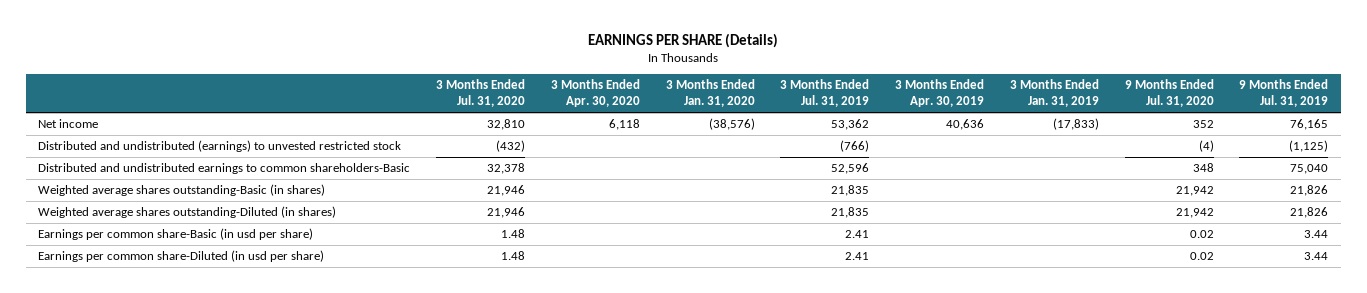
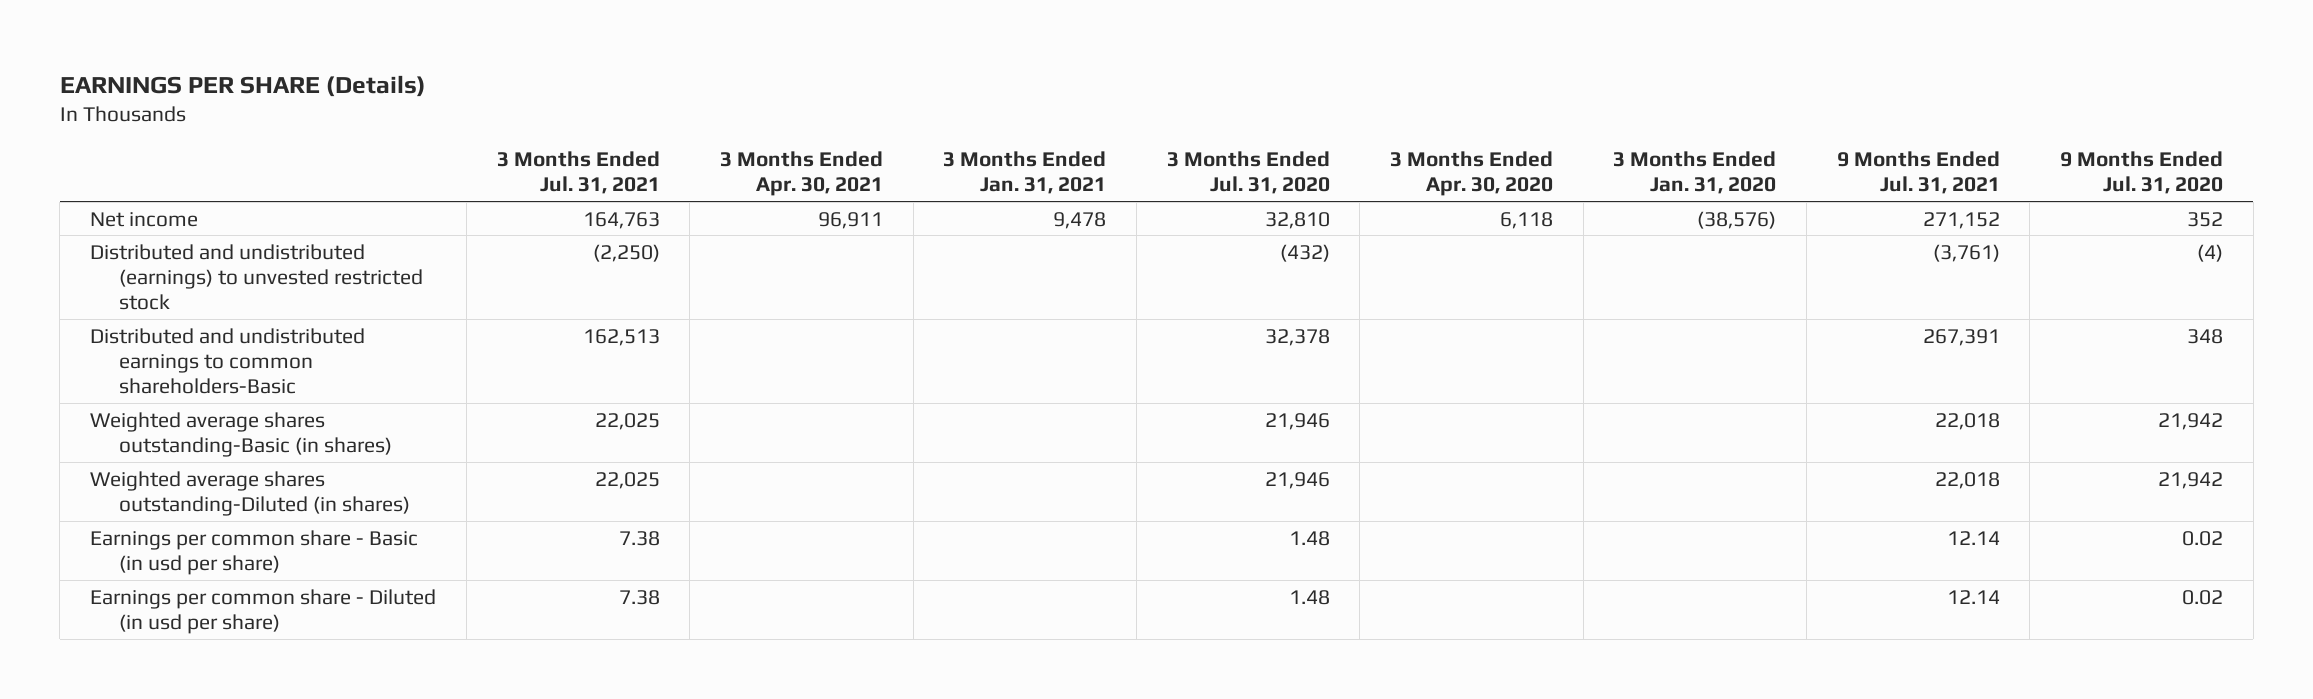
[780,79,870,108] 3 Months Ended Jul. 31, 2019 -> none
[895,79,985,108] 3 Months Ended Apr. 30, 2019 -> none
[1009,79,1099,108] 3 Months Ended Jan. 31, 2019 -> none
[1239,79,1329,108] 9 Months Ended Jul. 31, 2019 -> none
none -> [496,151,660,195] 3 Months Ended Jul. 31, 2021
none -> [719,151,883,197] 3 Months Ended Apr. 30, 2021
none -> [943,151,1107,195] 3 Months Ended Jan. 31, 2021
none -> [1836,151,2000,195] 9 Months Ended Jul. 31, 2021
[38,228,314,241] Earnings per common share-Basic (in usd per share) -> [90,529,419,575] Earnings per common share - Basic (in usd per share)
[38,250,325,263] Earnings per common share-Diluted (in usd per share) -> [90,588,437,634] Earnings per common share - Diluted (in usd per share)

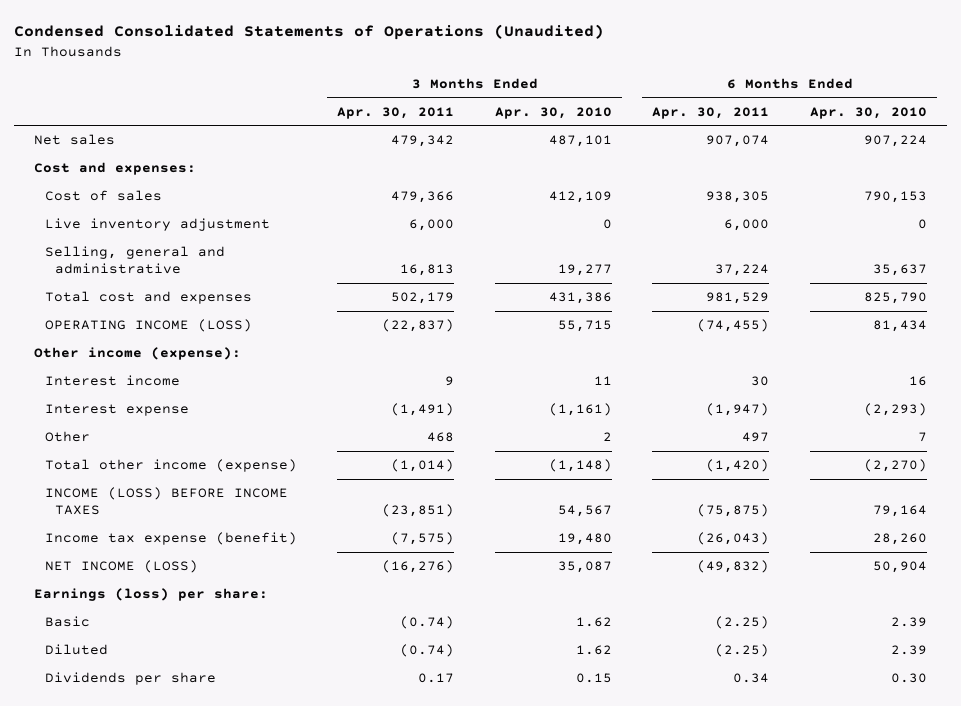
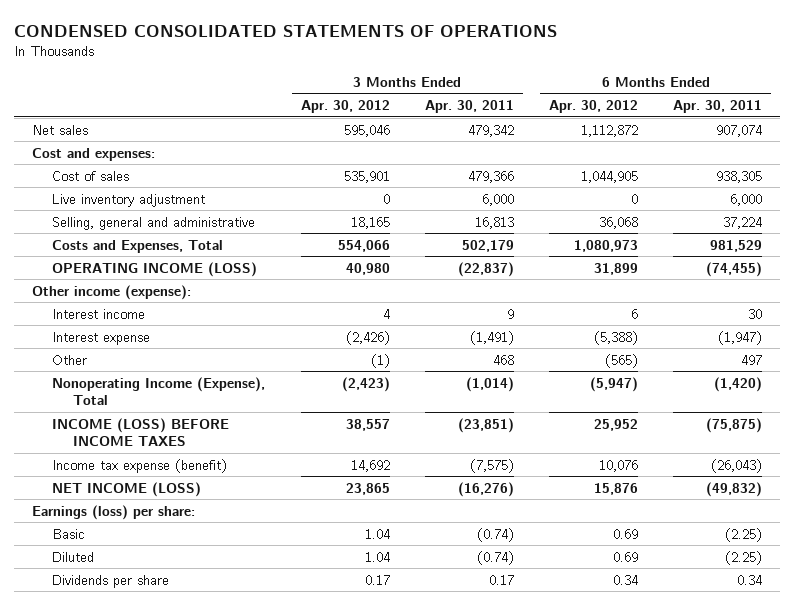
[13,24,604,41] Condensed Consolidated Statements of Operations (Unaudited) -> [14,24,558,37] CONDENSED CONSOLIDATED STATEMENTS OF OPERATIONS
[494,106,612,119] Apr. 30, 2010 -> none
[809,106,927,119] Apr. 30, 2010 -> none
none -> [300,99,390,113] Apr. 30, 2012
none -> [549,99,639,113] Apr. 30, 2012
[44,291,252,305] Total cost and expenses -> [52,239,224,253] Costs and Expenses, Total
[44,459,297,473] Total other income (expense) -> [52,376,266,406] Nonoperating Income (Expense), Total

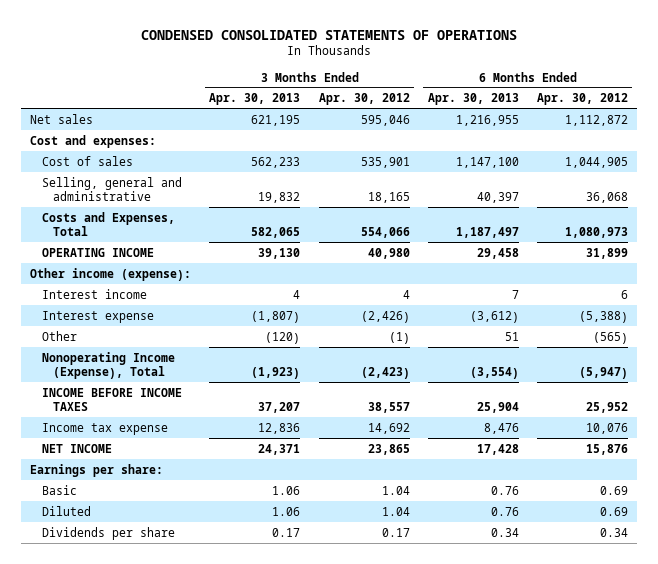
[424,99,514,113] Apr. 30, 2011 -> none
[673,99,763,113] Apr. 30, 2011 -> none
none -> [209,93,301,106] Apr. 30, 2013
none -> [427,93,519,106] Apr. 30, 2013
[52,193,206,207] Live inventory adjustment -> none
[52,261,258,277] OPERATING INCOME (LOSS) -> [41,247,154,257] OPERATING INCOME
[52,417,230,447] INCOME (LOSS) BEFORE INCOME TAXES -> [41,387,182,411] INCOME BEFORE INCOME TAXES
[52,458,228,473] Income tax expense (benefit) -> [41,422,168,435] Income tax expense
[52,481,202,497] NET INCOME (LOSS) -> [41,443,112,453] NET INCOME
[32,504,196,520] Earnings (loss) per share: -> [30,463,164,477] Earnings per share:

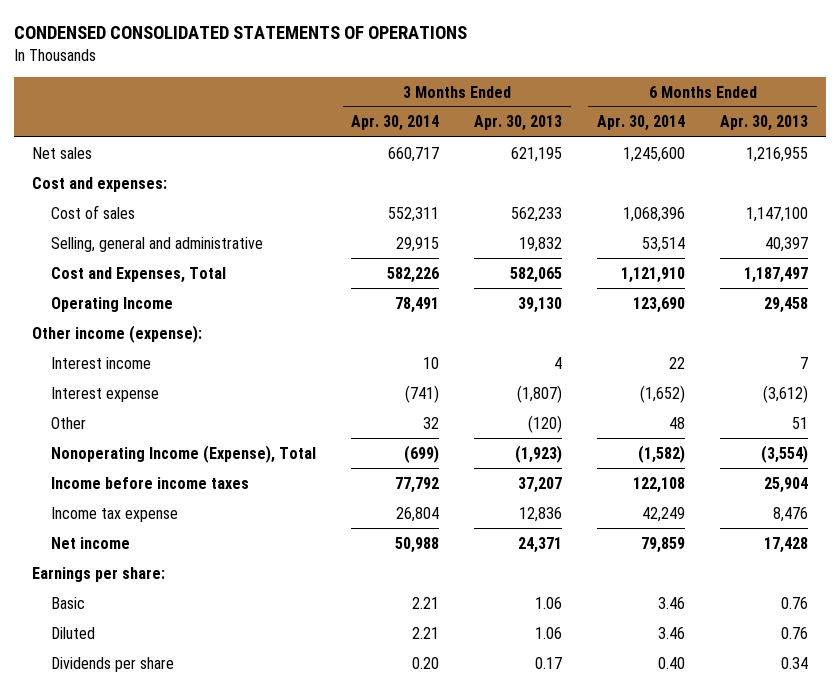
[318,93,410,106] Apr. 30, 2012 -> none
[536,93,628,106] Apr. 30, 2012 -> none
none -> [351,115,440,132] Apr. 30, 2014
none -> [597,115,686,132] Apr. 30, 2014
[41,211,175,236] Costs and Expenses, Total -> [51,266,227,283] Cost and Expenses, Total
[41,247,154,257] OPERATING INCOME -> [51,296,174,312] Operating Income
[41,387,182,411] INCOME BEFORE INCOME TAXES -> [51,476,250,489] Income before income taxes
[41,443,112,453] NET INCOME -> [51,536,131,549] Net income

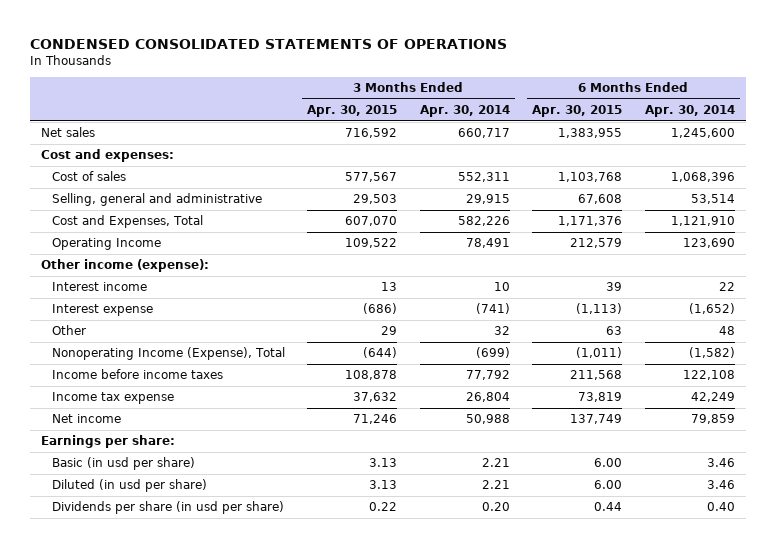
[474,115,563,132] Apr. 30, 2013 -> none
[720,115,809,132] Apr. 30, 2013 -> none
none -> [307,105,398,118] Apr. 30, 2015
none -> [532,105,623,118] Apr. 30, 2015
[51,596,86,609] Basic -> [51,457,195,471] Basic (in usd per share)
[51,626,96,639] Diluted -> [51,479,207,493] Diluted (in usd per share)
[51,656,175,672] Dividends per share -> [51,501,284,515] Dividends per share (in usd per share)

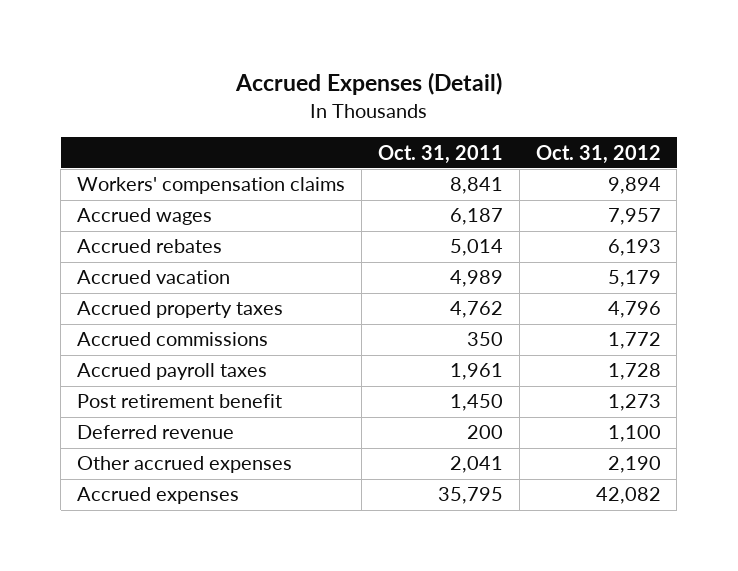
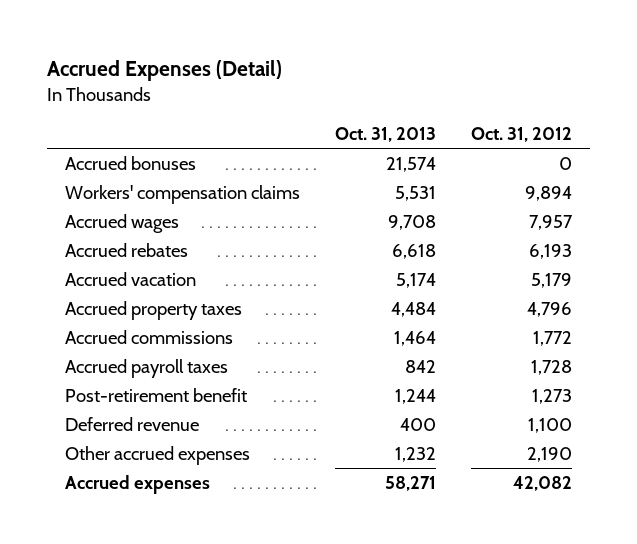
[377,144,503,164] Oct. 31, 2011 -> none
none -> [334,127,436,143] Oct. 31, 2013
none -> [64,155,196,170] Accrued bonuses
[77,394,283,409] Post retirement benefit -> [64,387,247,402] Post-retirement benefit

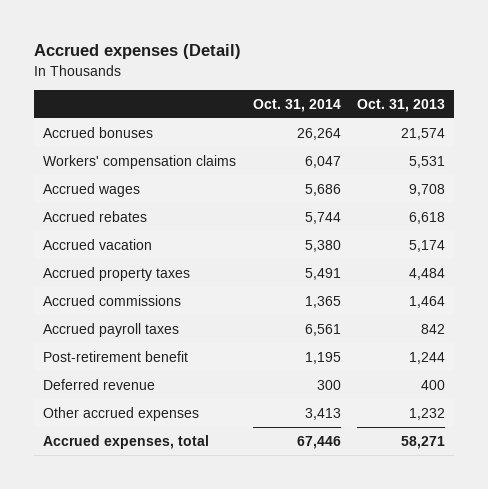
[47,59,283,81] Accrued Expenses (Detail) -> [34,44,242,60] Accrued expenses (Detail)
[471,127,573,143] Oct. 31, 2012 -> none
none -> [252,98,341,112] Oct. 31, 2014
[64,474,210,494] Accrued expenses -> [42,434,209,449] Accrued expenses, total

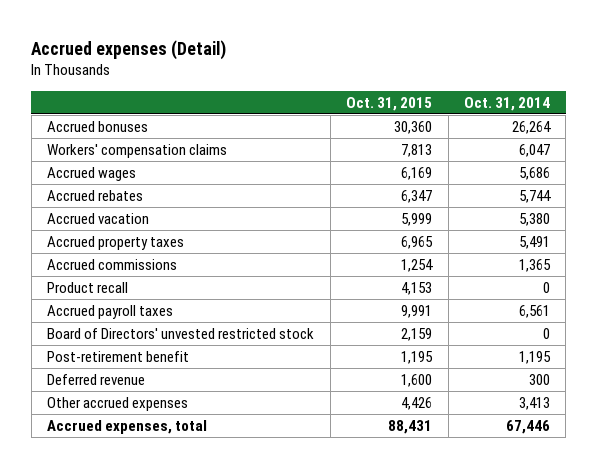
[357,98,446,112] Oct. 31, 2013 -> none
none -> [346,96,433,111] Oct. 31, 2015
none -> [47,281,129,293] Product recall
none -> [47,327,315,339] Board of Directors' unvested restricted stock

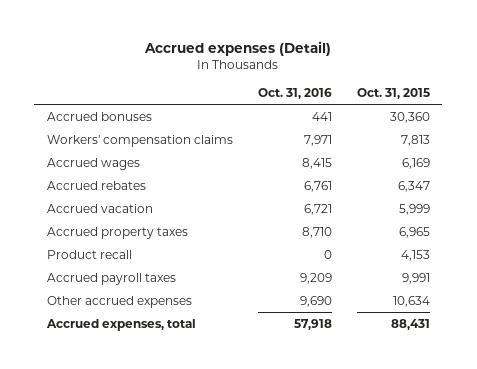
[463,96,550,111] Oct. 31, 2014 -> none
none -> [257,87,332,99] Oct. 31, 2016
[47,258,178,270] Accrued commissions -> none
[47,327,315,339] Board of Directors' unvested restricted stock -> none
[47,350,190,362] Post-retirement benefit -> none
[47,373,146,385] Deferred revenue -> none
[401,396,433,410] 4,426 -> [392,295,430,307] 10,634

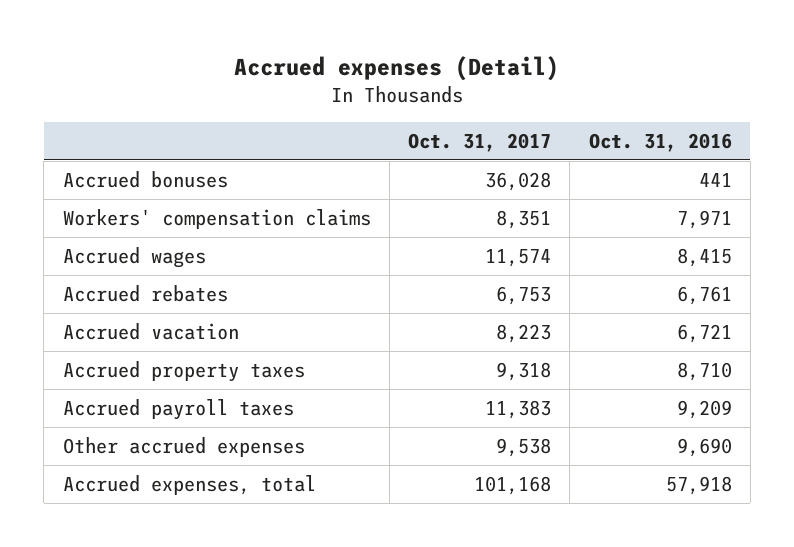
[356,87,430,99] Oct. 31, 2015 -> none
none -> [408,132,552,152] Oct. 31, 2017
[46,249,132,259] Product recall -> none

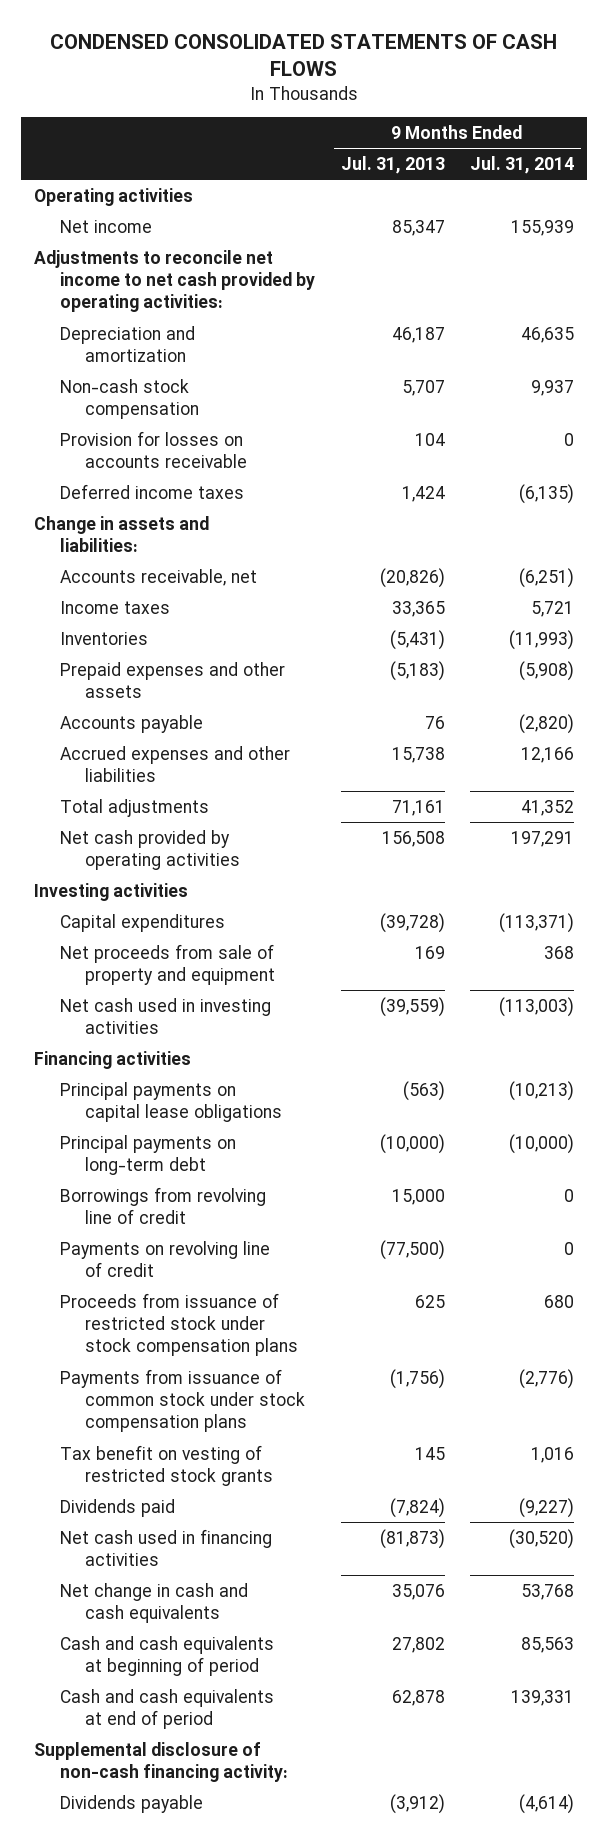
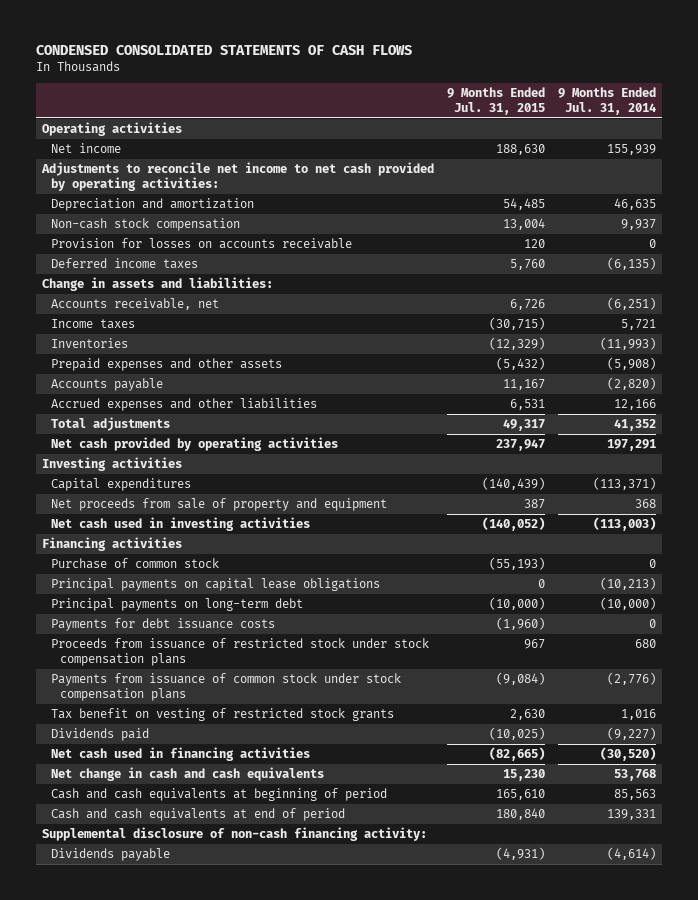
[340,156,445,175] Jul. 31, 2013 -> none
none -> [446,86,545,115] 9 Months Ended Jul. 31, 2015
none -> [51,558,220,570] Purchase of common stock
[59,1186,266,1225] Borrowings from revolving line of credit -> none
[59,1240,270,1278] Payments on revolving line of credit -> none
none -> [51,618,276,632] Payments for debt issuance costs

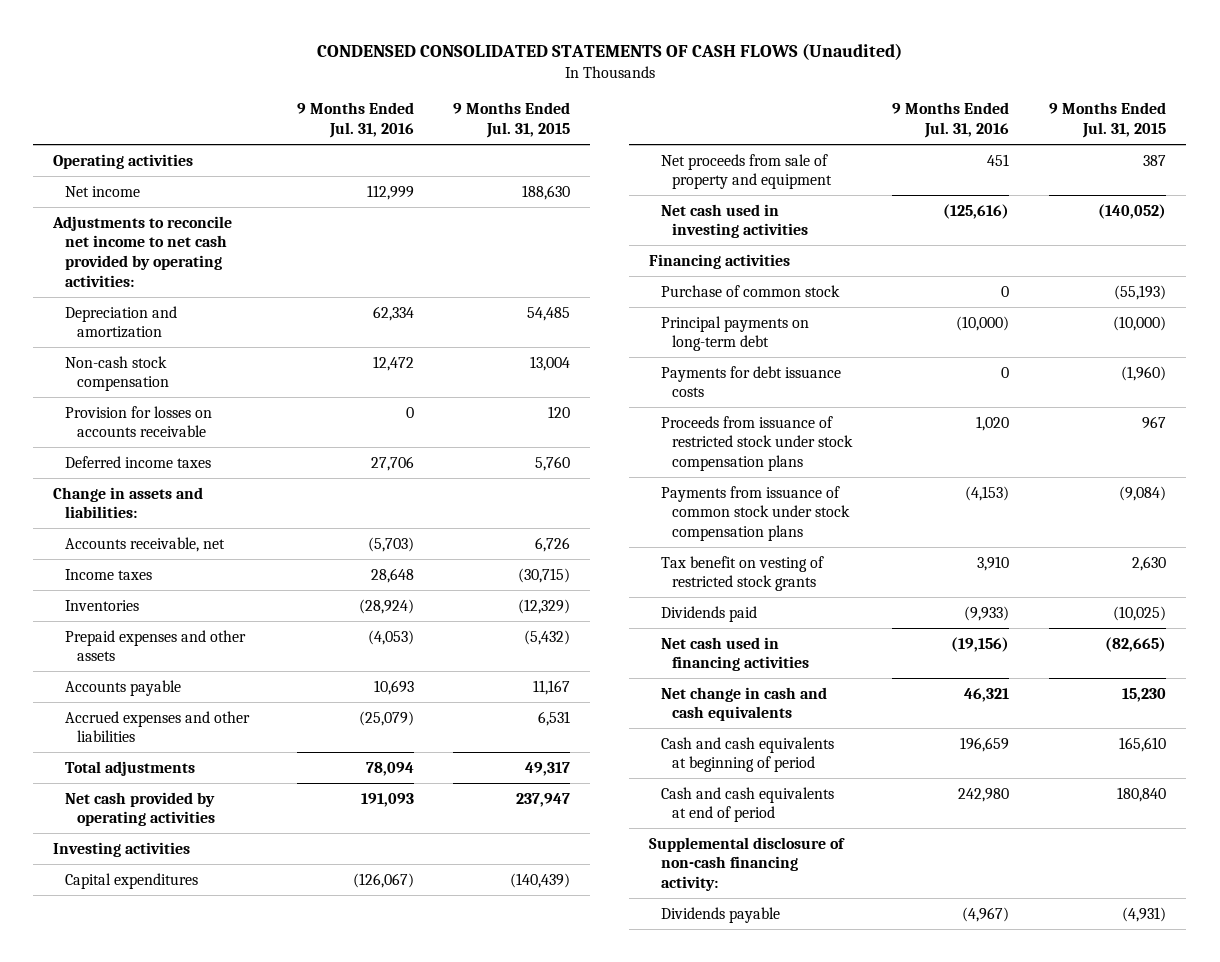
[36,44,413,55] CONDENSED CONSOLIDATED STATEMENTS OF CASH FLOWS -> [316,43,902,61] CONDENSED CONSOLIDATED STATEMENTS OF CASH FLOWS (Unaudited)
[557,86,656,115] 9 Months Ended Jul. 31, 2014 -> none
none -> [296,102,414,139] 9 Months Ended Jul. 31, 2016
[51,578,381,592] Principal payments on capital lease obligations -> none

